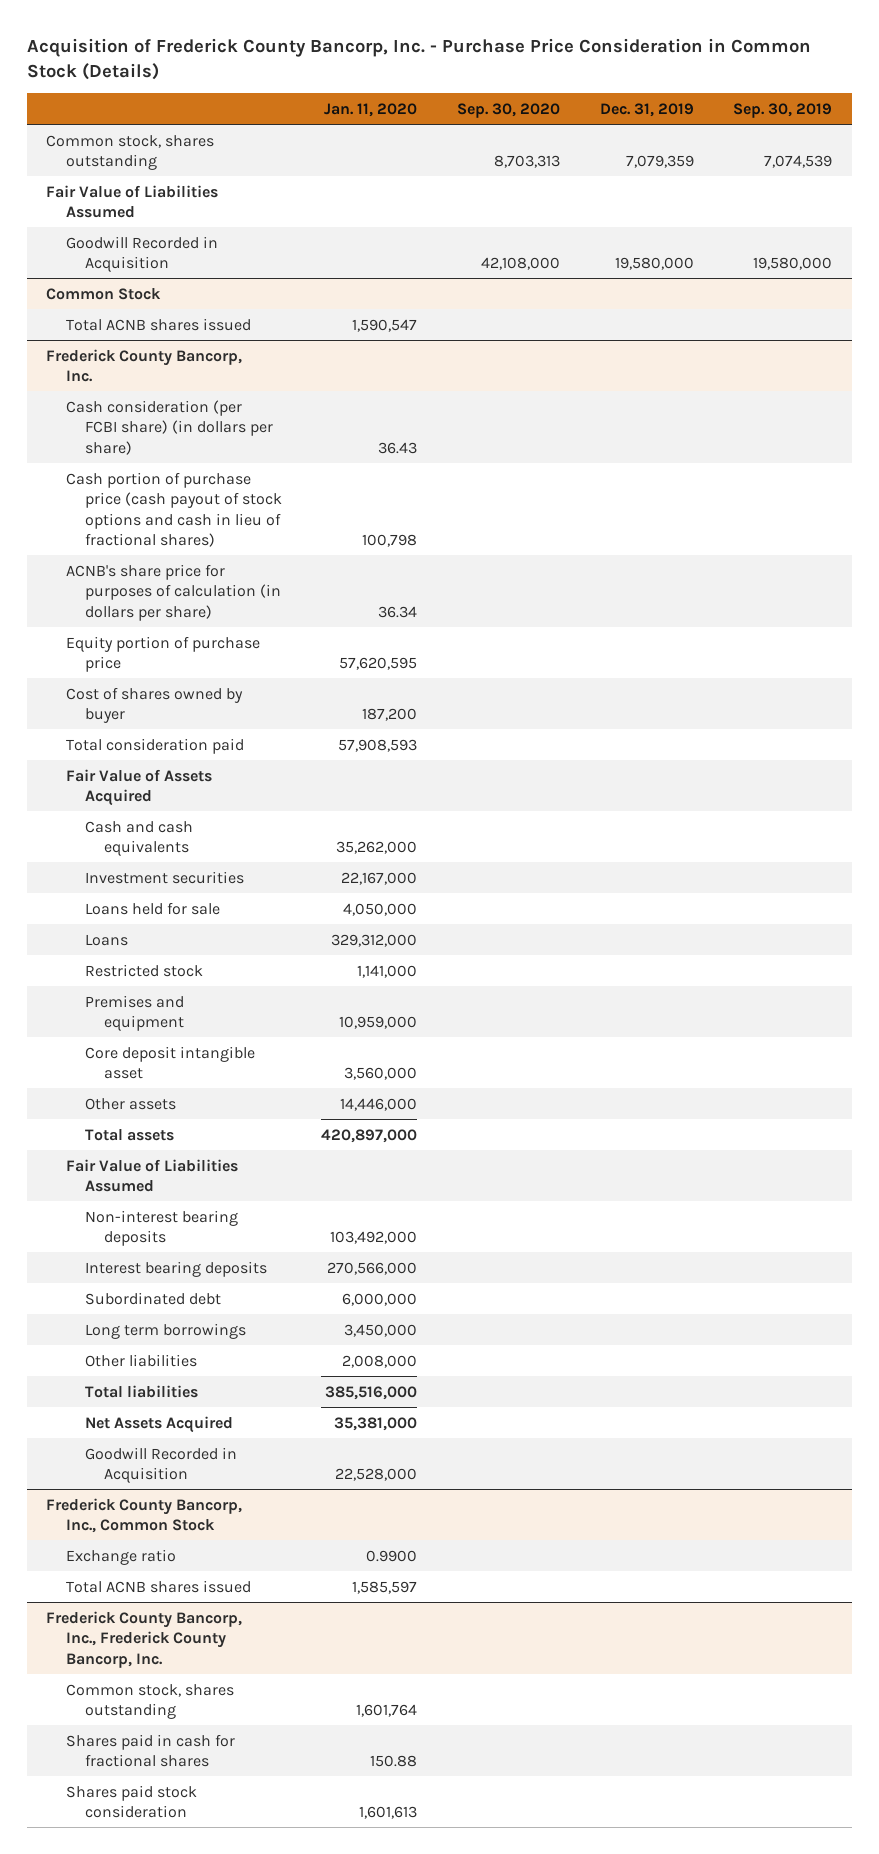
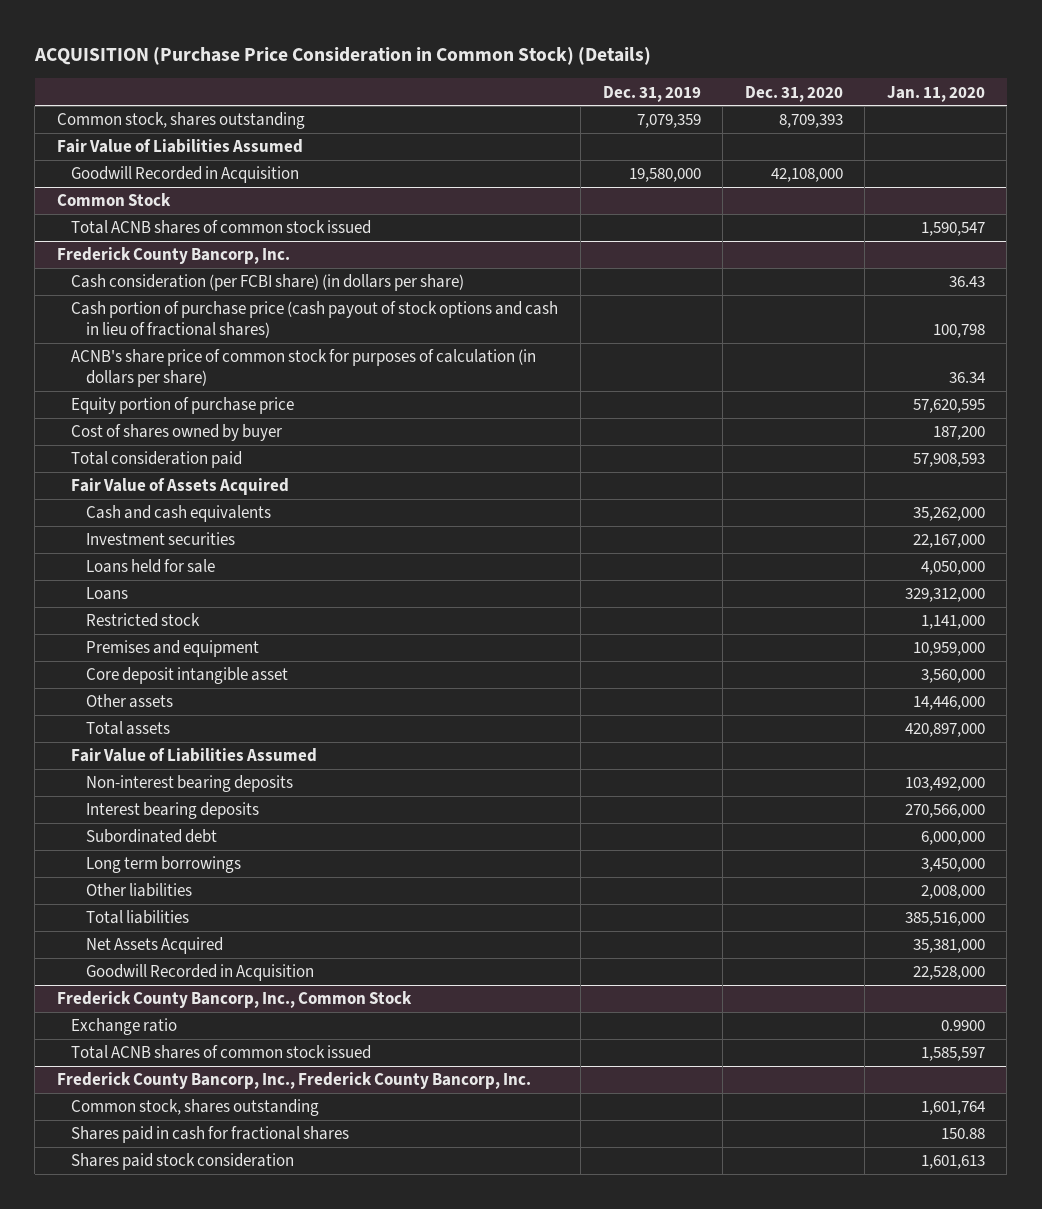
[26,37,811,80] Acquisition of Frederick County Bancorp, Inc. - Purchase Price Consideration in Common Stock (Details) -> [33,47,651,66] ACQUISITION (Purchase Price Consideration in Common Stock) (Details)
[457,102,561,118] Sep. 30, 2020 -> none
[733,102,833,118] Sep. 30, 2019 -> none
none -> [744,85,843,102] Dec. 31, 2020
[65,317,251,331] Total ACNB shares issued -> [71,220,372,235] Total ACNB shares of common stock issued
[65,563,281,621] ACNB's share price for purposes of calculation (in dollars per share) -> [71,349,537,387] ACNB's share price of common stock for purposes of calculation (in dollars per share)
[65,1579,251,1593] Total ACNB shares issued -> [71,1045,372,1060] Total ACNB shares of common stock issued

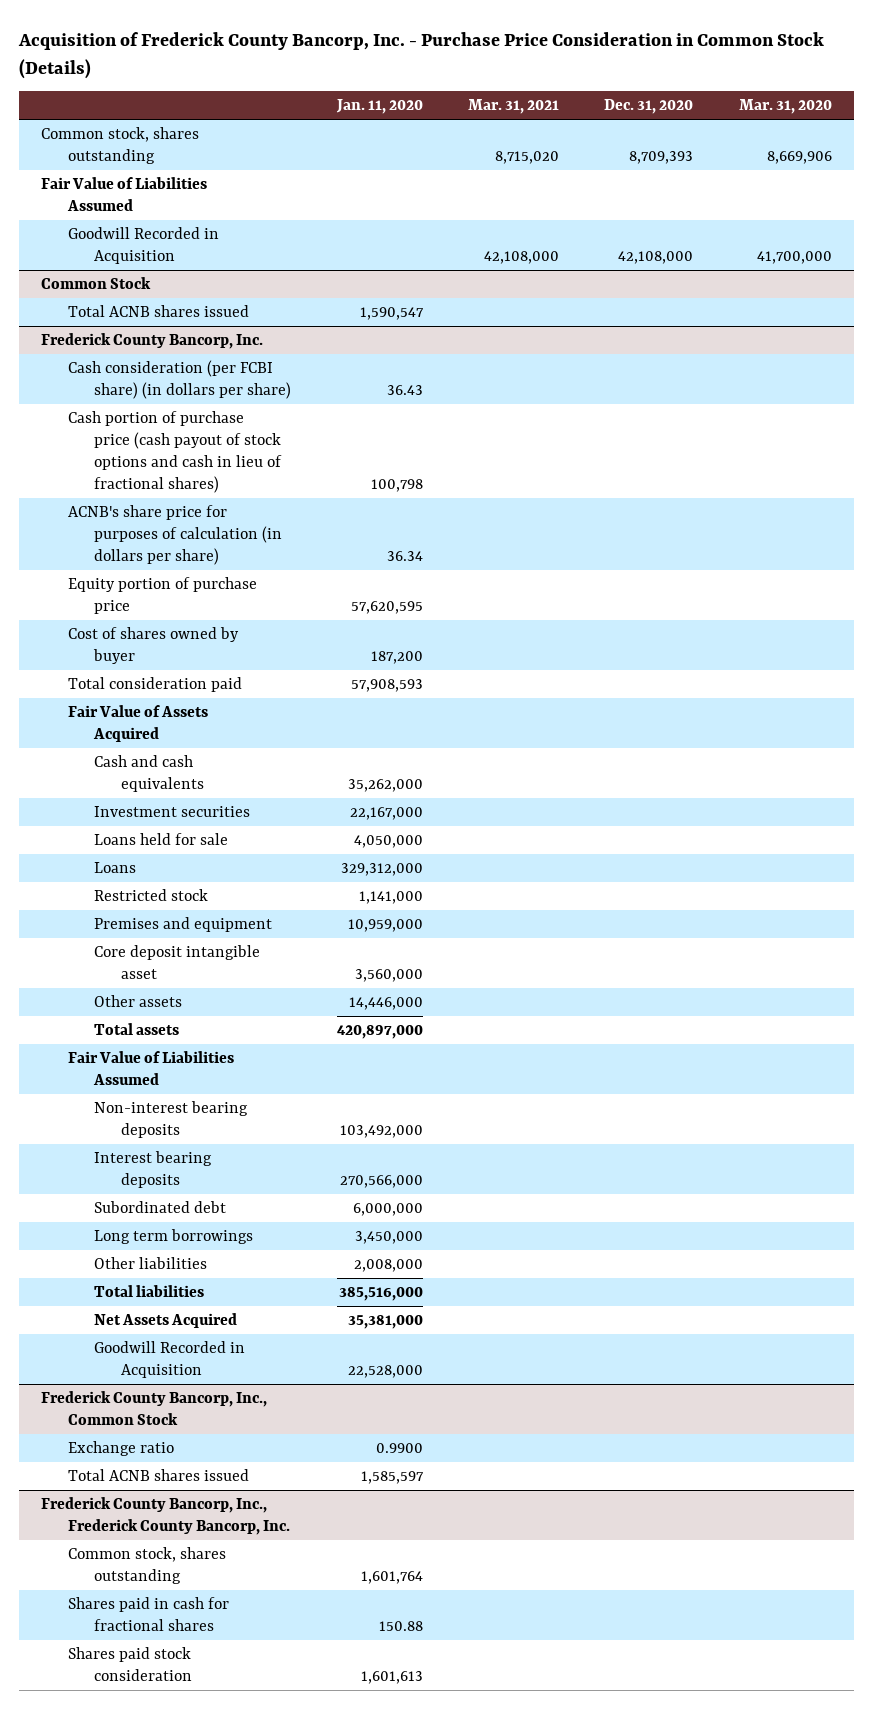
[33,47,651,66] ACQUISITION (Purchase Price Consideration in Common Stock) (Details) -> [17,32,824,79] Acquisition of Frederick County Bancorp, Inc. - Purchase Price Consideration in Common Stock (Details)
[602,85,701,102] Dec. 31, 2019 -> none
none -> [467,99,559,115] Mar. 31, 2021
none -> [738,99,832,115] Mar. 31, 2020
[71,220,372,235] Total ACNB shares of common stock issued -> [67,304,249,317] Total ACNB shares issued
[71,349,537,387] ACNB's share price of common stock for purposes of calculation (in dollars per share) -> [67,504,283,566] ACNB's share price for purposes of calculation (in dollars per share)
[71,1045,372,1060] Total ACNB shares of common stock issued -> [67,1468,249,1481] Total ACNB shares issued

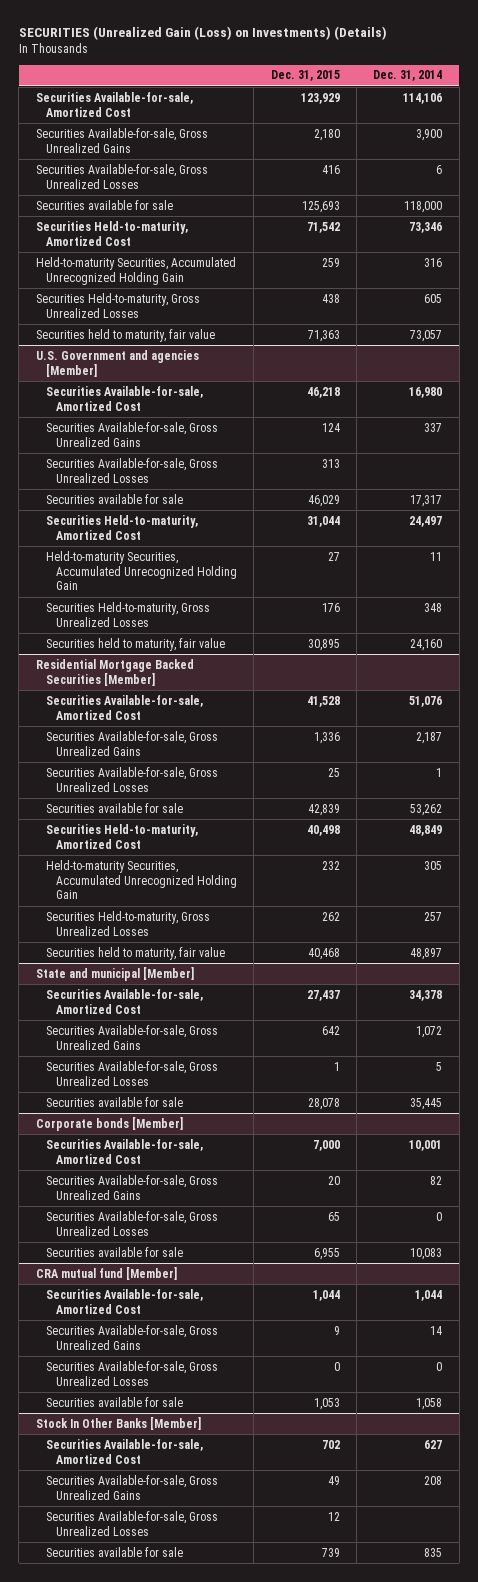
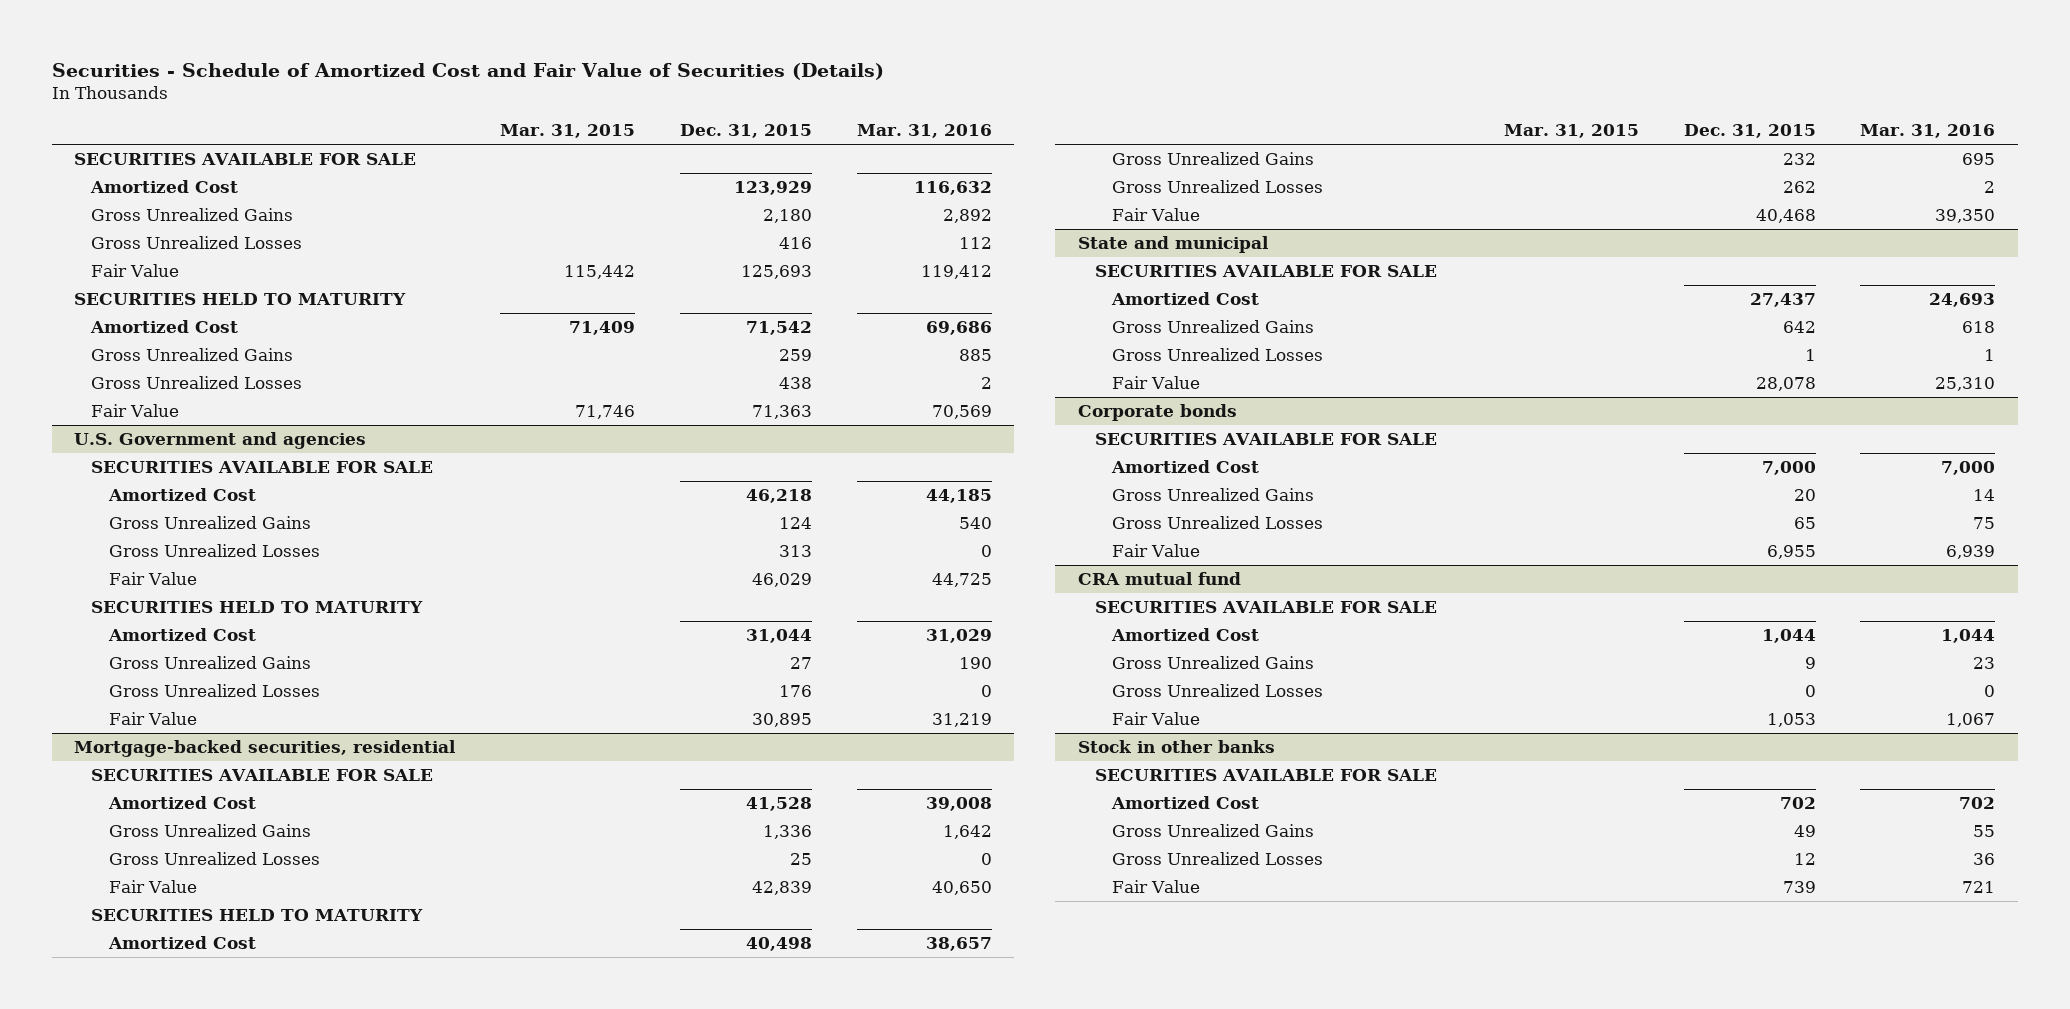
[18,26,387,41] SECURITIES (Unrealized Gain (Loss) on Investments) (Details) -> [51,63,884,81] Securities - Schedule of Amortized Cost and Fair Value of Securities (Details)
[373,70,443,82] Dec. 31, 2014 -> none
none -> [499,123,635,138] Mar. 31, 2015
none -> [856,123,992,138] Mar. 31, 2016
none -> [74,153,417,166] SECURITIES AVAILABLE FOR SALE
[35,91,193,117] Securities Available-for-sale, Amortized Cost -> [90,180,239,194] Amortized Cost
[35,127,208,153] Securities Available-for-sale, Gross Unrealized Gains -> [91,208,294,222] Gross Unrealized Gains
[35,163,208,189] Securities Available-for-sale, Gross Unrealized Losses -> [91,236,303,250] Gross Unrealized Losses
[35,199,173,210] Securities available for sale -> [91,264,180,278] Fair Value
none -> [74,293,407,306] SECURITIES HELD TO MATURITY
[35,220,188,246] Securities Held-to-maturity, Amortized Cost -> [90,320,239,334] Amortized Cost
[35,256,236,285] Held-to-maturity Securities, Accumulated Unrecognized Holding Gain -> [91,348,294,362] Gross Unrealized Gains
[35,292,200,318] Securities Held-to-maturity, Gross Unrealized Losses -> [91,376,303,390] Gross Unrealized Losses
[35,328,215,342] Securities held to maturity, fair value -> [91,404,180,418] Fair Value
[35,349,199,377] U.S. Government and agencies [Member] -> [74,432,367,450] U.S. Government and agencies
none -> [91,461,434,474] SECURITIES AVAILABLE FOR SALE
[45,385,203,411] Securities Available-for-sale, Amortized Cost -> [107,488,256,502] Amortized Cost
[45,421,218,447] Securities Available-for-sale, Gross Unrealized Gains -> [108,516,311,530] Gross Unrealized Gains
[45,457,218,483] Securities Available-for-sale, Gross Unrealized Losses -> [108,544,320,558] Gross Unrealized Losses
[45,493,183,504] Securities available for sale -> [108,572,197,586] Fair Value
none -> [91,601,424,614] SECURITIES HELD TO MATURITY
[45,514,198,540] Securities Held-to-maturity, Amortized Cost -> [107,628,256,642] Amortized Cost
[45,550,237,591] Held-to-maturity Securities, Accumulated Unrecognized Holding Gain -> [108,656,311,670] Gross Unrealized Gains
[45,601,210,627] Securities Held-to-maturity, Gross Unrealized Losses -> [108,684,320,698] Gross Unrealized Losses
[45,637,225,651] Securities held to maturity, fair value -> [108,712,197,726] Fair Value
[35,658,194,686] Residential Mortgage Backed Securities [Member] -> [74,740,457,758] Mortgage-backed securities, residential
none -> [91,769,434,782] SECURITIES AVAILABLE FOR SALE
[45,694,203,720] Securities Available-for-sale, Amortized Cost -> [107,796,256,810] Amortized Cost
[45,730,218,756] Securities Available-for-sale, Gross Unrealized Gains -> [108,824,311,838] Gross Unrealized Gains
[45,766,218,792] Securities Available-for-sale, Gross Unrealized Losses -> [108,852,320,866] Gross Unrealized Losses
[45,802,183,813] Securities available for sale -> [108,880,197,894] Fair Value
none -> [91,909,424,922] SECURITIES HELD TO MATURITY
[45,823,198,849] Securities Held-to-maturity, Amortized Cost -> [107,936,256,950] Amortized Cost
[45,859,237,900] Held-to-maturity Securities, Accumulated Unrecognized Holding Gain -> [1112,152,1315,166] Gross Unrealized Gains
[45,910,210,936] Securities Held-to-maturity, Gross Unrealized Losses -> [1112,180,1324,194] Gross Unrealized Losses
[45,946,225,960] Securities held to maturity, fair value -> [1112,208,1201,222] Fair Value
[35,966,194,981] State and municipal [Member] -> [1077,236,1269,254] State and municipal
none -> [1095,265,1438,278] SECURITIES AVAILABLE FOR SALE
[45,988,203,1014] Securities Available-for-sale, Amortized Cost -> [1111,292,1260,306] Amortized Cost
[45,1024,218,1050] Securities Available-for-sale, Gross Unrealized Gains -> [1112,320,1315,334] Gross Unrealized Gains
[45,1060,218,1086] Securities Available-for-sale, Gross Unrealized Losses -> [1112,348,1324,362] Gross Unrealized Losses
[45,1096,183,1107] Securities available for sale -> [1112,376,1201,390] Fair Value
[35,1116,183,1131] Corporate bonds [Member] -> [1077,404,1237,422] Corporate bonds
none -> [1095,433,1438,446] SECURITIES AVAILABLE FOR SALE
[45,1138,203,1164] Securities Available-for-sale, Amortized Cost -> [1111,460,1260,474] Amortized Cost
[45,1174,218,1200] Securities Available-for-sale, Gross Unrealized Gains -> [1112,488,1315,502] Gross Unrealized Gains
[45,1210,218,1236] Securities Available-for-sale, Gross Unrealized Losses -> [1112,516,1324,530] Gross Unrealized Losses
[45,1246,183,1257] Securities available for sale -> [1112,544,1201,558] Fair Value
[35,1266,177,1280] CRA mutual fund [Member] -> [1077,572,1241,586] CRA mutual fund
none -> [1095,601,1438,614] SECURITIES AVAILABLE FOR SALE
[45,1288,203,1314] Securities Available-for-sale, Amortized Cost -> [1111,628,1260,642] Amortized Cost
[45,1324,218,1350] Securities Available-for-sale, Gross Unrealized Gains -> [1112,656,1315,670] Gross Unrealized Gains
[45,1360,218,1386] Securities Available-for-sale, Gross Unrealized Losses -> [1112,684,1324,698] Gross Unrealized Losses
[45,1396,183,1407] Securities available for sale -> [1112,712,1201,726] Fair Value
[35,1416,201,1430] Stock In Other Banks [Member] -> [1077,740,1275,754] Stock in other banks
none -> [1095,769,1438,782] SECURITIES AVAILABLE FOR SALE
[45,1438,203,1464] Securities Available-for-sale, Amortized Cost -> [1111,796,1260,810] Amortized Cost
[45,1474,218,1500] Securities Available-for-sale, Gross Unrealized Gains -> [1112,824,1315,838] Gross Unrealized Gains
[45,1510,218,1536] Securities Available-for-sale, Gross Unrealized Losses -> [1112,852,1324,866] Gross Unrealized Losses
[45,1546,183,1557] Securities available for sale -> [1112,880,1201,894] Fair Value

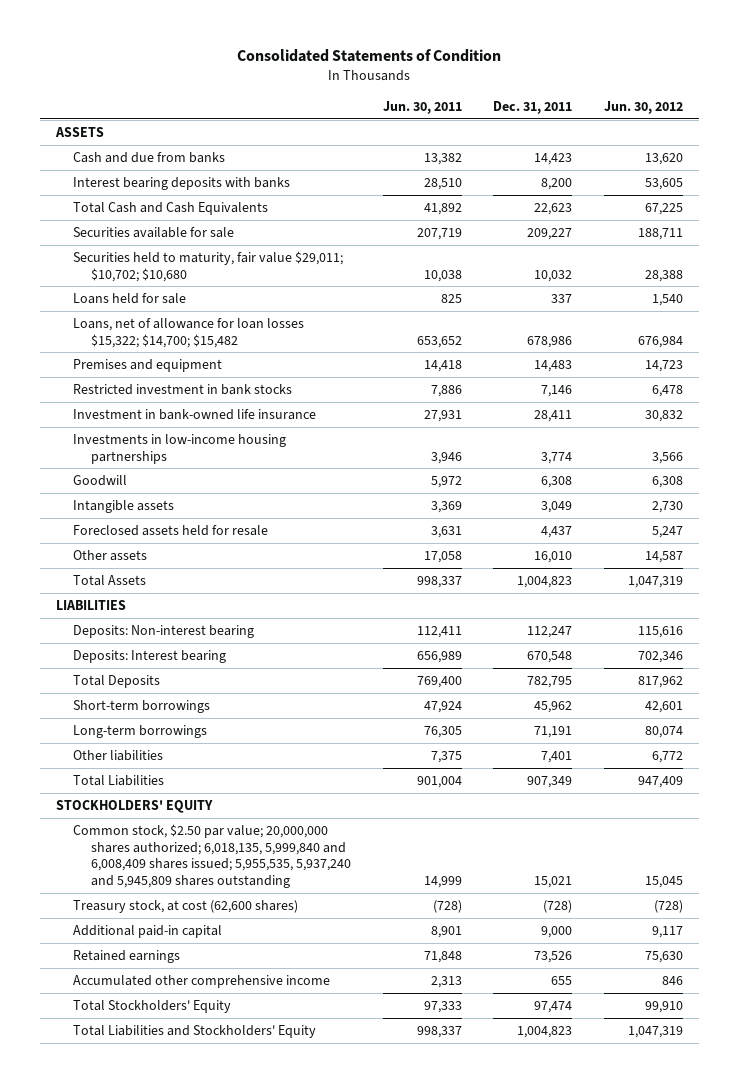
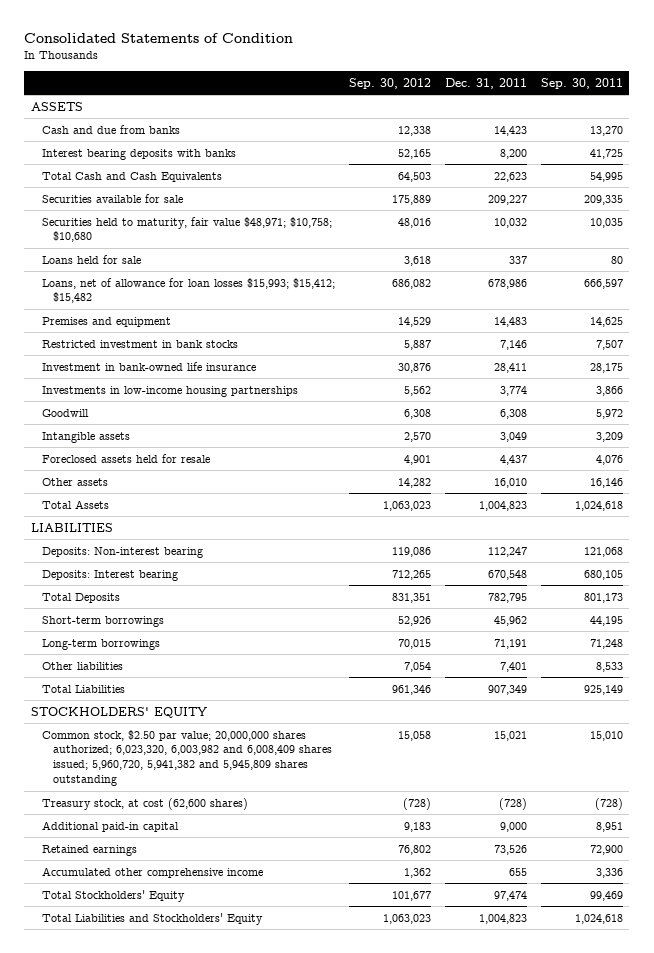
[382,100,462,114] Jun. 30, 2011 -> none
[603,100,683,114] Jun. 30, 2012 -> none
none -> [349,77,432,89] Sep. 30, 2012
none -> [540,77,623,89] Sep. 30, 2011
[73,250,344,282] Securities held to maturity, fair value $29,011; $10,702; $10,680 -> [42,216,333,243] Securities held to maturity, fair value $48,971; $10,758; $10,680
[73,317,305,348] Loans, net of allowance for loan losses $15,322; $14,700; $15,482 -> [42,277,336,304] Loans, net of allowance for loan losses $15,993; $15,412; $15,482
[73,823,352,889] Common stock, $2.50 par value; 20,000,000 shares authorized; 6,018,135, 5,999,840 and 6,008,409 shares issued; 5,955,535, 5,937,240 and 5,945,809 shares outstanding -> [42,729,333,787] Common stock, $2.50 par value; 20,000,000 shares authorized; 6,023,320, 6,003,982 and 6,008,409 shares issued; 5,960,720, 5,941,382 and 5,945,809 shares outstanding

